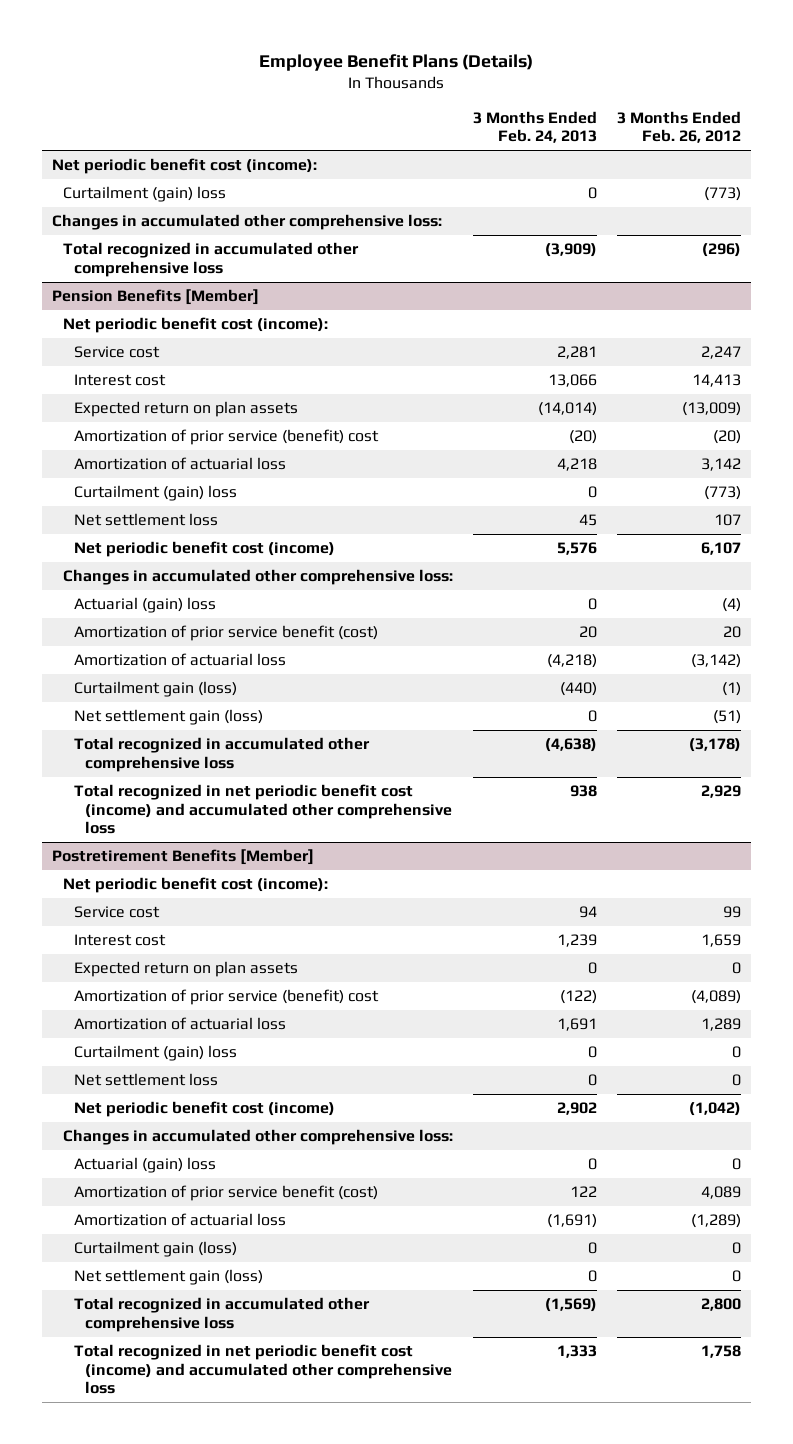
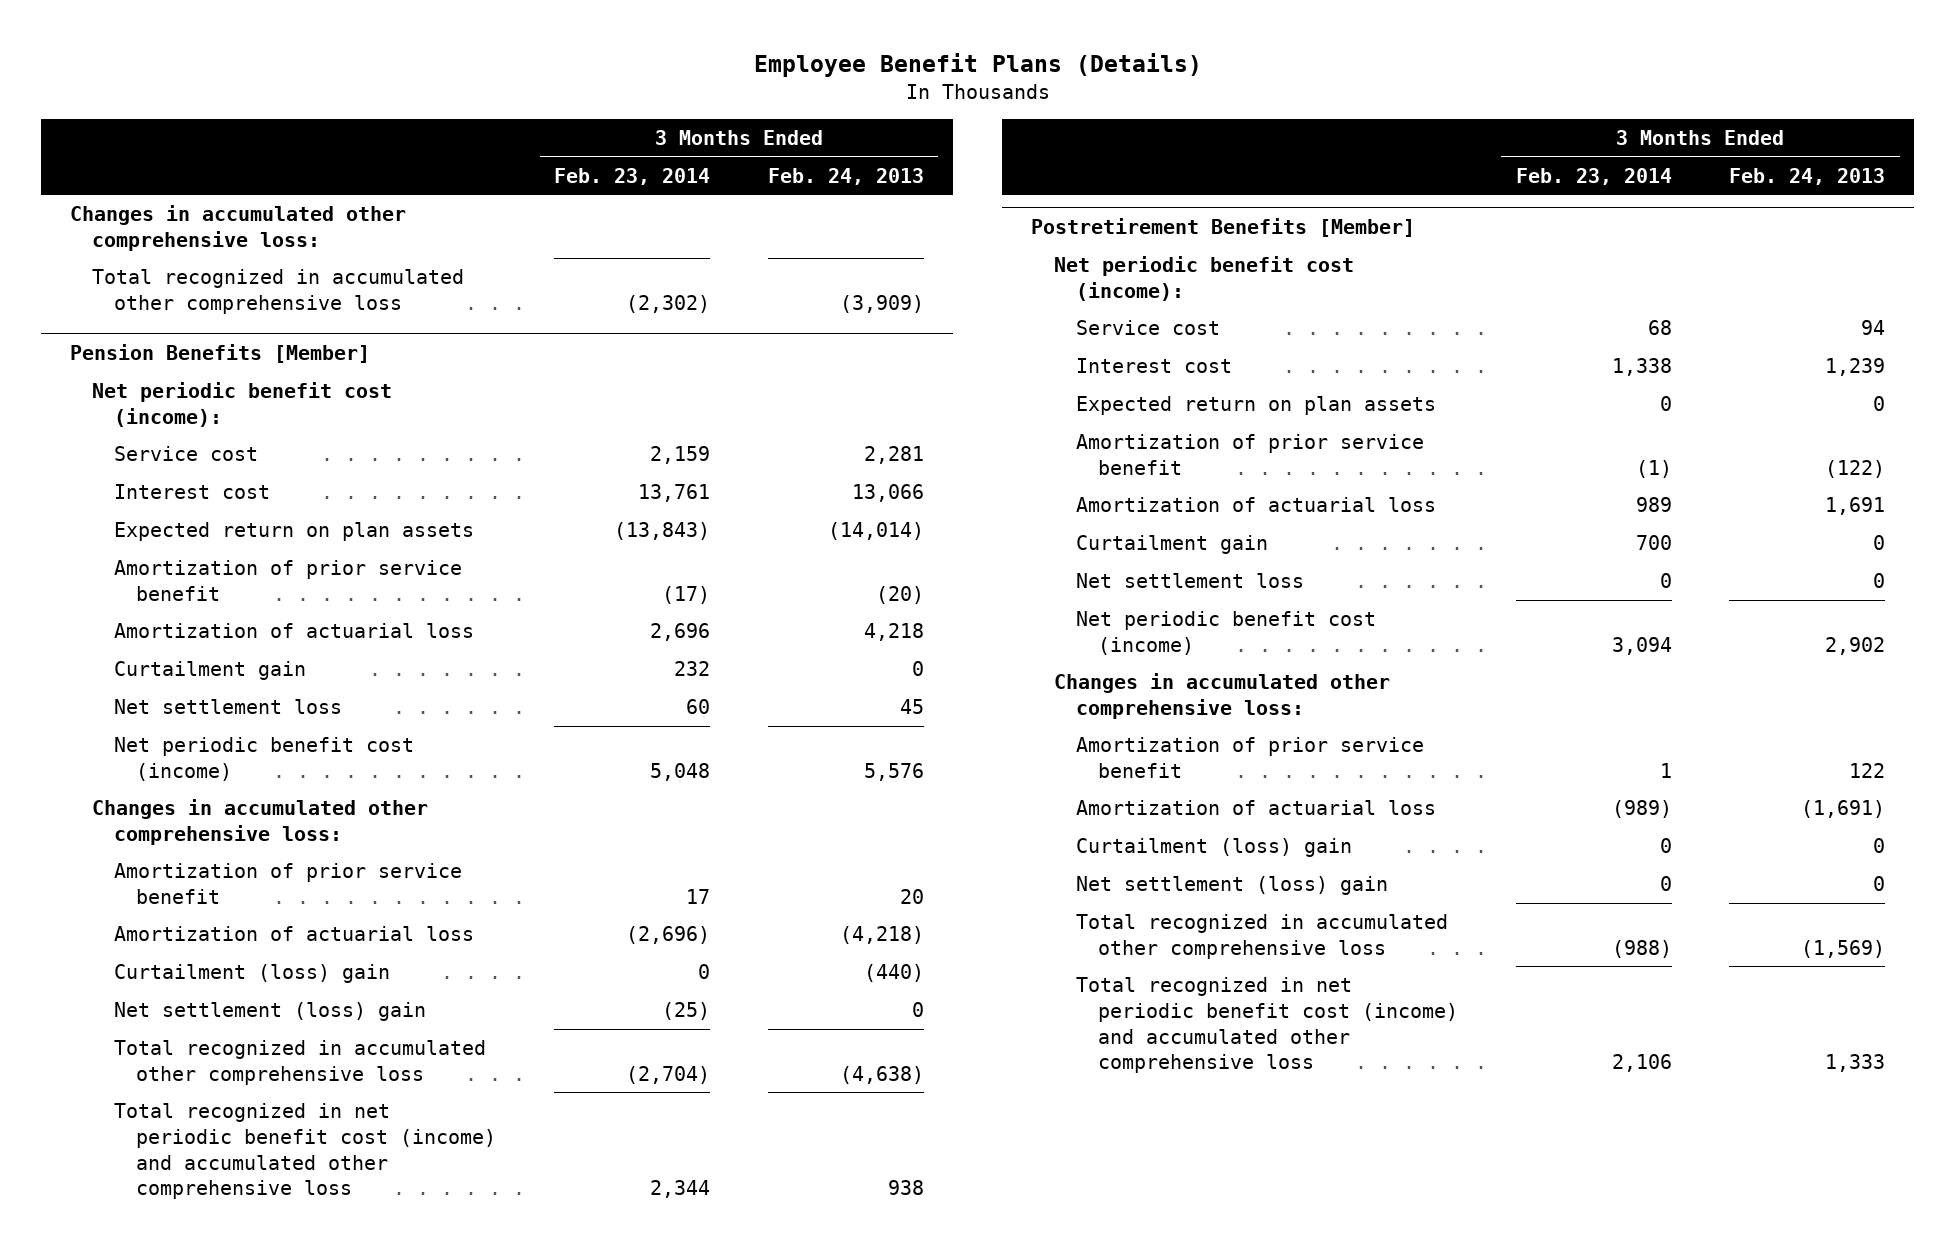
[616,110,741,144] 3 Months Ended Feb. 26, 2012 -> none
none -> [554,167,711,185] Feb. 23, 2014
[52,158,318,175] Net periodic benefit cost (income): -> none
[63,186,227,203] Curtailment (gain) loss -> none
[74,429,380,446] Amortization of prior service (benefit) cost -> [114,560,463,601] Amortization of prior service benefit
[74,485,238,502] Curtailment (gain) loss -> [114,661,307,681] Curtailment gain
[74,597,217,614] Actuarial (gain) loss -> none
[74,625,379,642] Amortization of prior service benefit (cost) -> [114,863,463,904] Amortization of prior service benefit
[74,681,238,698] Curtailment gain (loss) -> [114,964,391,984] Curtailment (loss) gain
[74,709,264,726] Net settlement gain (loss) -> [114,1002,427,1022] Net settlement (loss) gain
[74,989,380,1006] Amortization of prior service (benefit) cost -> [1075,434,1424,475] Amortization of prior service benefit
[74,1045,238,1062] Curtailment (gain) loss -> [1075,535,1268,555] Curtailment gain
[74,1157,217,1174] Actuarial (gain) loss -> none
[74,1185,379,1202] Amortization of prior service benefit (cost) -> [1075,737,1424,778] Amortization of prior service benefit
[74,1241,238,1258] Curtailment gain (loss) -> [1075,838,1352,858] Curtailment (loss) gain
[74,1269,264,1286] Net settlement gain (loss) -> [1075,876,1388,896] Net settlement (loss) gain

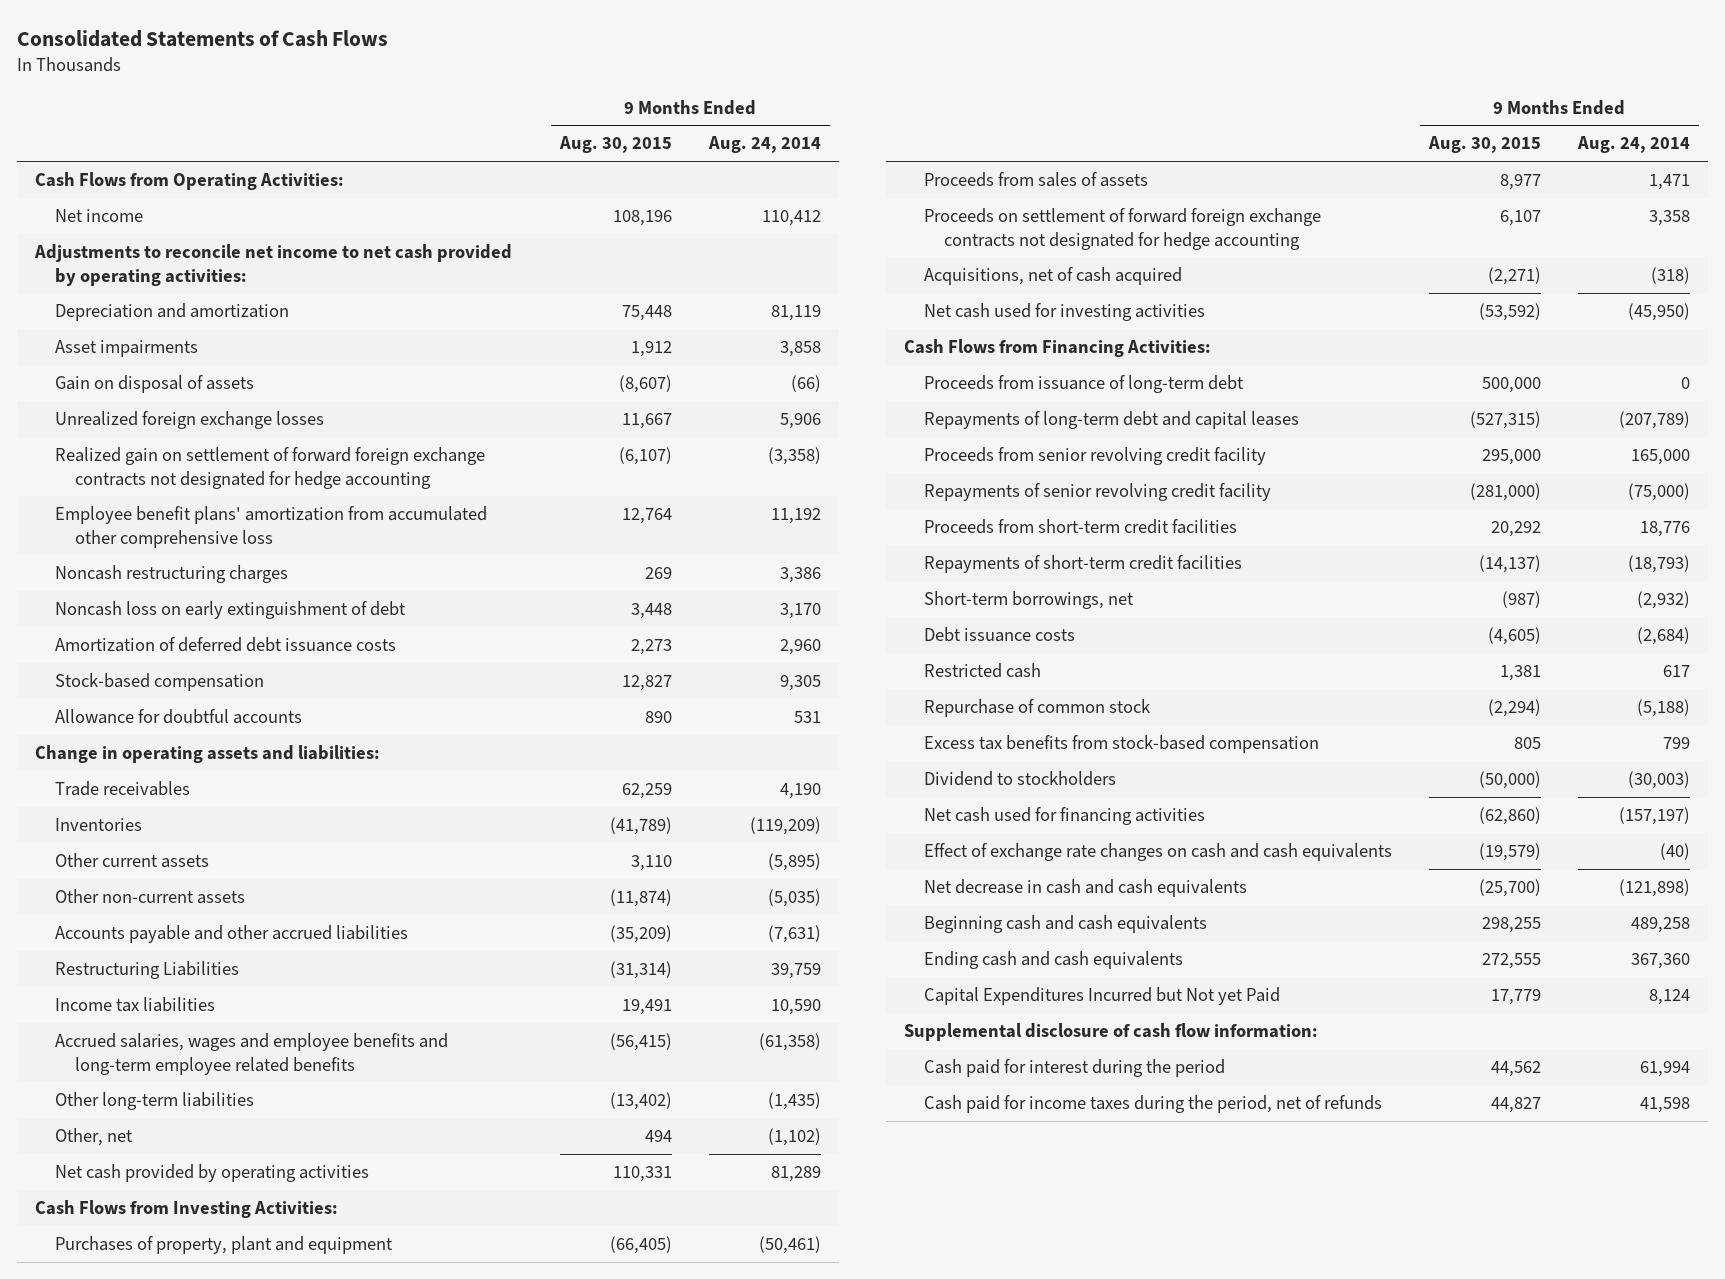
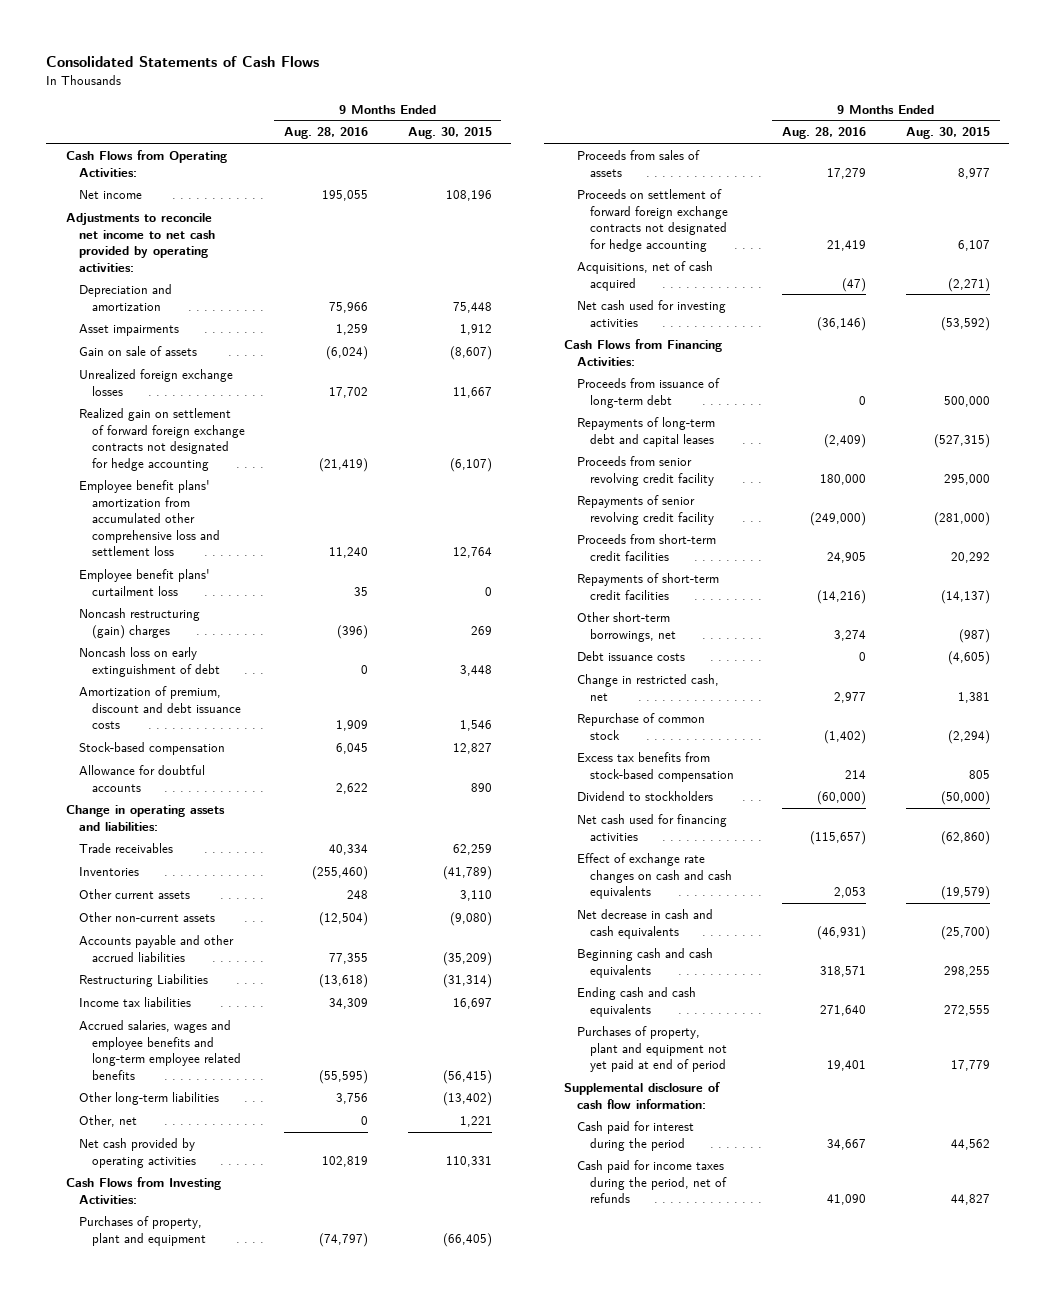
[707,136,821,154] Aug. 24, 2014 -> none
none -> [284,127,369,140] Aug. 28, 2016
[55,375,255,394] Gain on disposal of assets -> [78,345,197,356] Gain on sale of assets
[55,506,488,548] Employee benefit plans' amortization from accumulated other comprehensive loss -> [78,479,220,557] Employee benefit plans' amortization from accumulated other comprehensive loss and settlement loss
none -> [78,568,210,596] Employee benefit plans' curtailment loss
[55,565,289,584] Noncash restructuring charges -> [78,607,200,639] Noncash restructuring (gain) charges
[55,637,397,653] Amortization of deferred debt issuance costs -> [78,685,241,730] Amortization of premium, discount and debt issuance costs
[630,639,672,656] 2,273 -> [459,720,492,732] 1,546
[609,889,672,908] (11,874) -> [449,911,492,926] (9,080)
[621,999,672,1016] 19,491 -> [452,997,492,1009] 16,697
[644,1130,672,1143] 494 -> [459,1115,492,1127] 1,221
[924,591,1135,610] Short-term borrowings, net -> [576,611,676,642] Other short-term borrowings, net
[924,663,1042,679] Restricted cash -> [576,673,719,701] Change in restricted cash, net
[924,987,1281,1006] Capital Expenditures Incurred but Not yet Paid -> [576,1025,727,1073] Purchases of property, plant and equipment not yet paid at end of period

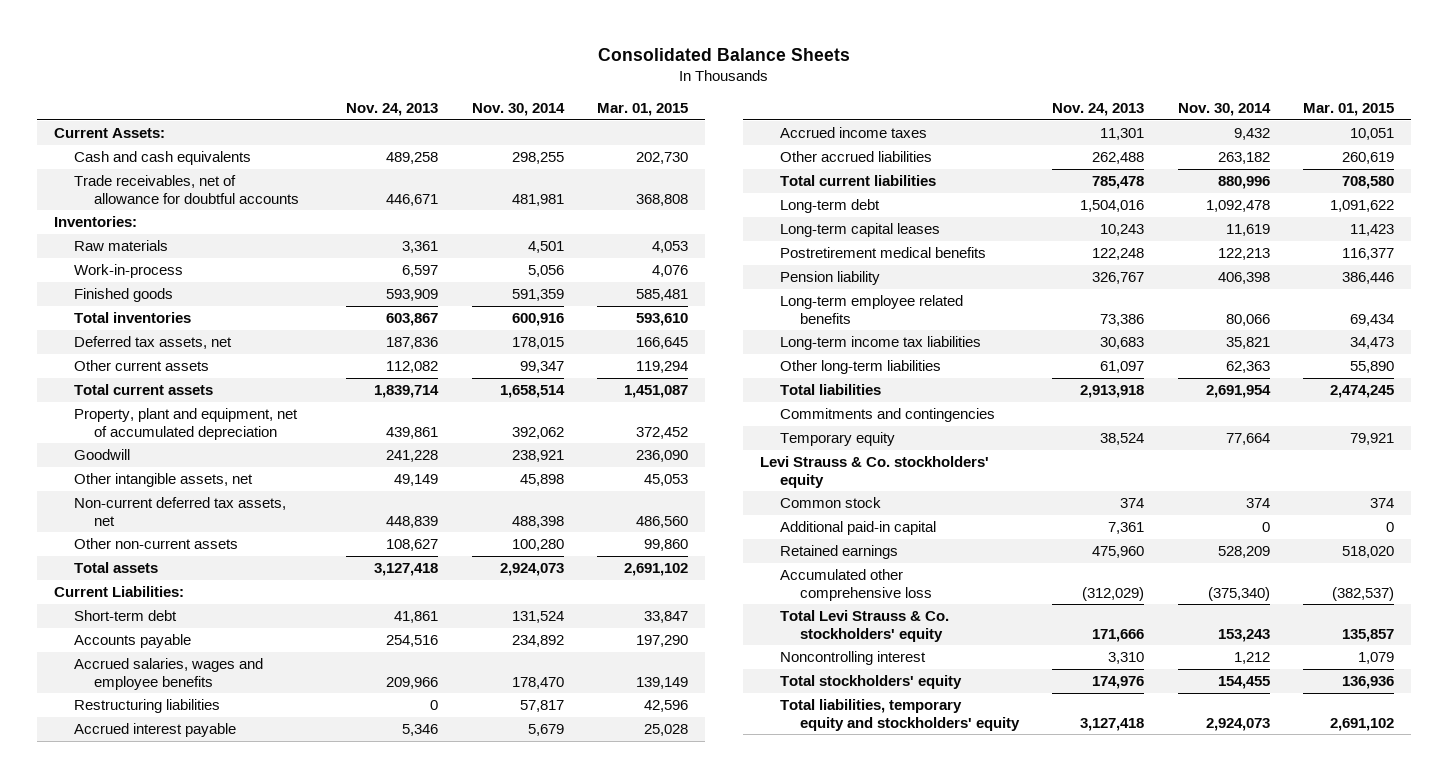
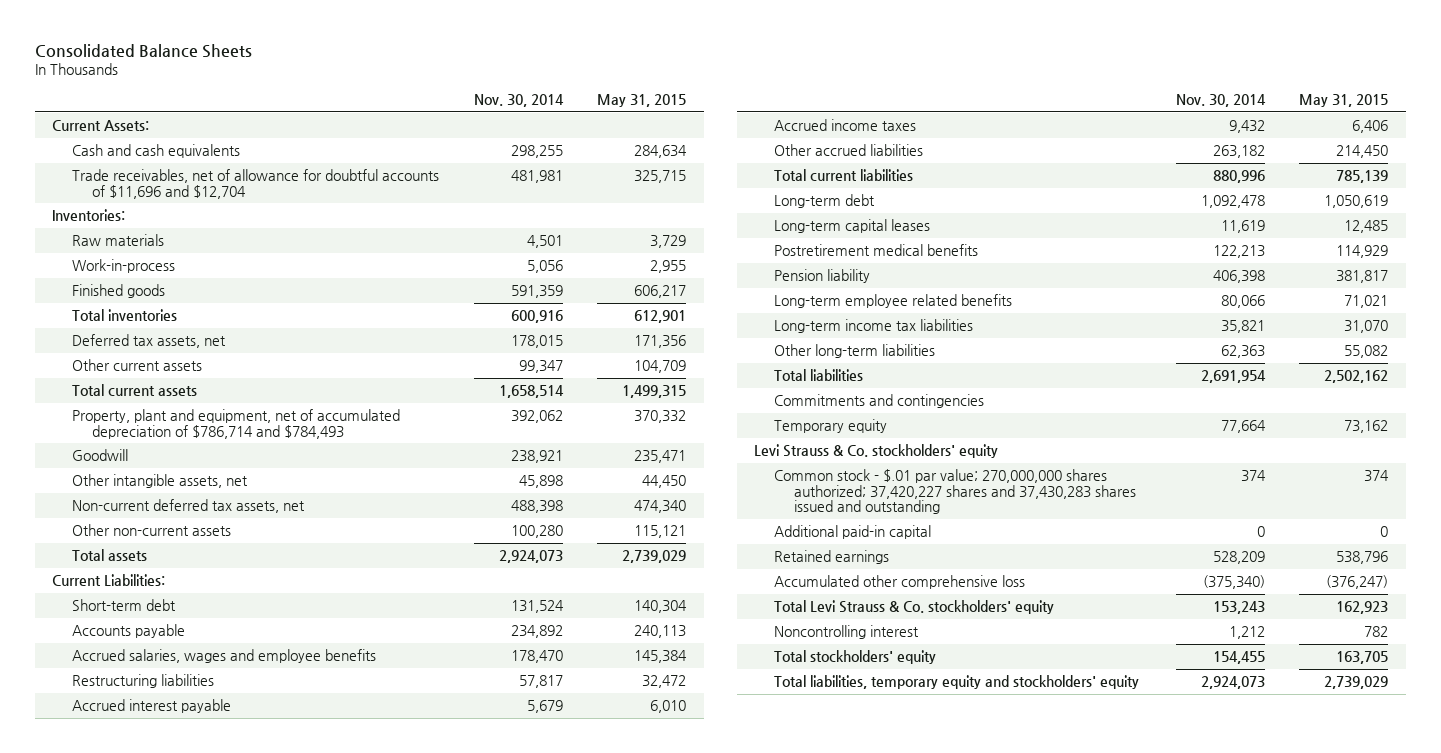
[346,103,439,117] Nov. 24, 2013 -> none
[597,103,689,117] Mar. 01, 2015 -> none
none -> [597,94,687,108] May 31, 2015
[73,175,299,204] Trade receivables, net of allowance for doubtful accounts -> [72,169,440,199] Trade receivables, net of allowance for doubtful accounts of $11,696 and $12,704
[73,408,298,440] Property, plant and equipment, net of accumulated depreciation -> [72,409,401,439] Property, plant and equipment, net of accumulated depreciation of $786,714 and $784,493
[779,497,881,509] Common stock -> [774,469,1137,515] Common stock - $.01 par value; 270,000,000 shares authorized; 37,420,227 shares and 37,430,283 shares issued and outstanding

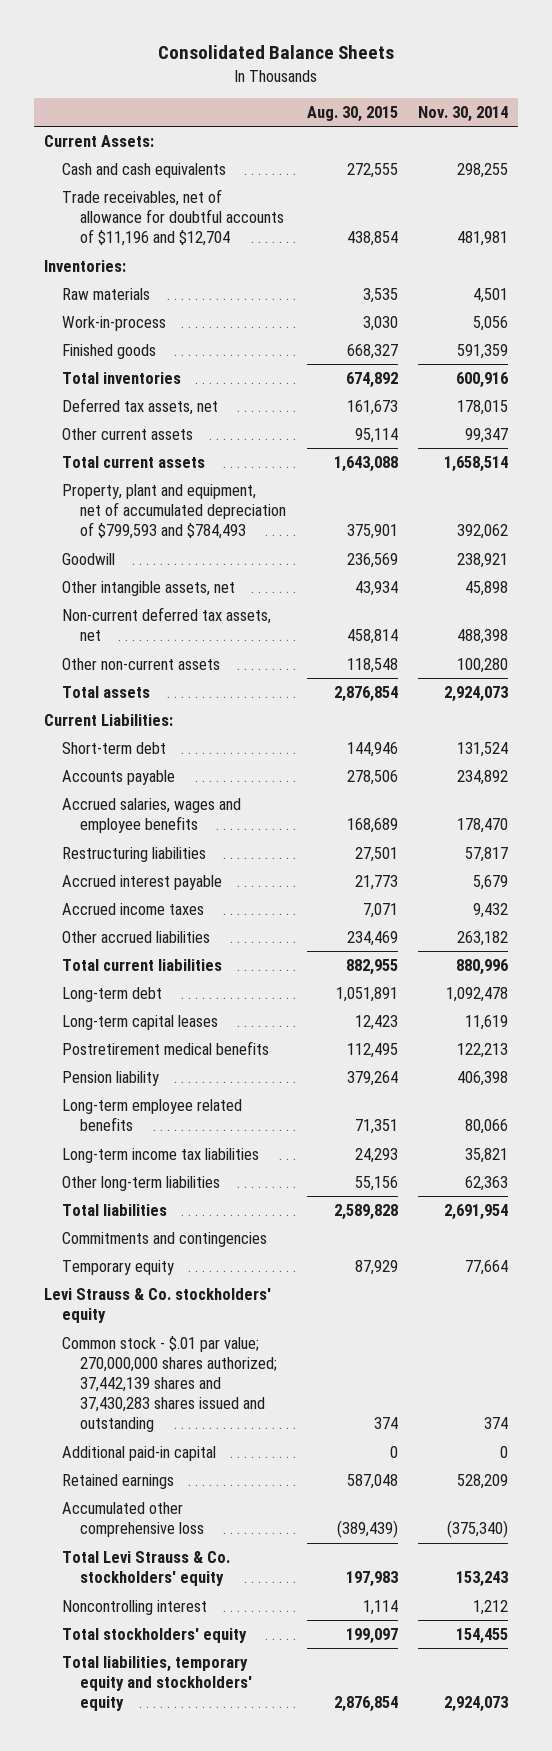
[597,94,687,108] May 31, 2015 -> none
none -> [306,106,398,123] Aug. 30, 2015
[72,169,440,199] Trade receivables, net of allowance for doubtful accounts of $11,696 and $12,704 -> [62,189,285,247] Trade receivables, net of allowance for doubtful accounts of $11,196 and $12,704
[72,409,401,439] Property, plant and equipment, net of accumulated depreciation of $786,714 and $784,493 -> [62,484,287,540] Property, plant and equipment, net of accumulated depreciation of $799,593 and $784,493
[774,469,1137,515] Common stock - $.01 par value; 270,000,000 shares authorized; 37,420,227 shares and 37,430,283 shares issued and outstanding -> [62,1336,278,1433] Common stock - $.01 par value; 270,000,000 shares authorized; 37,442,139 shares and 37,430,283 shares issued and outstanding

